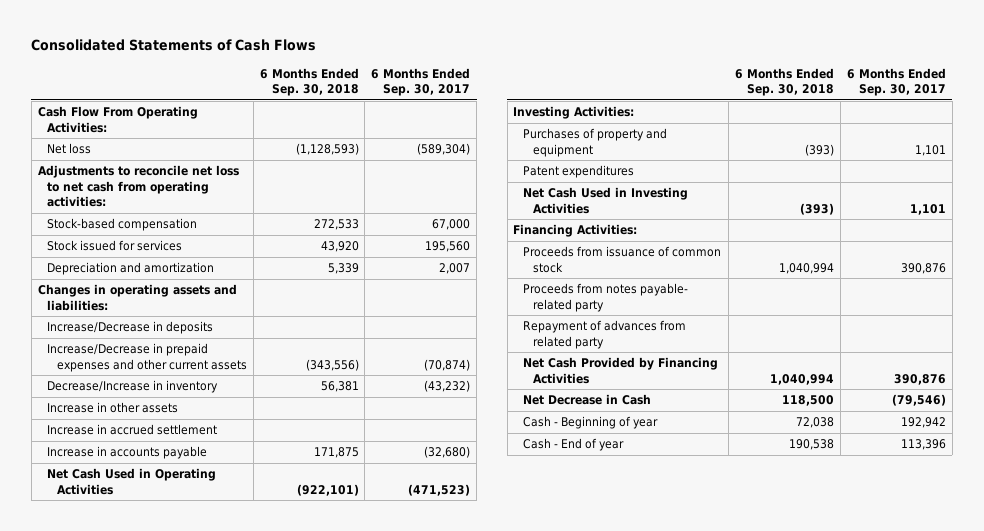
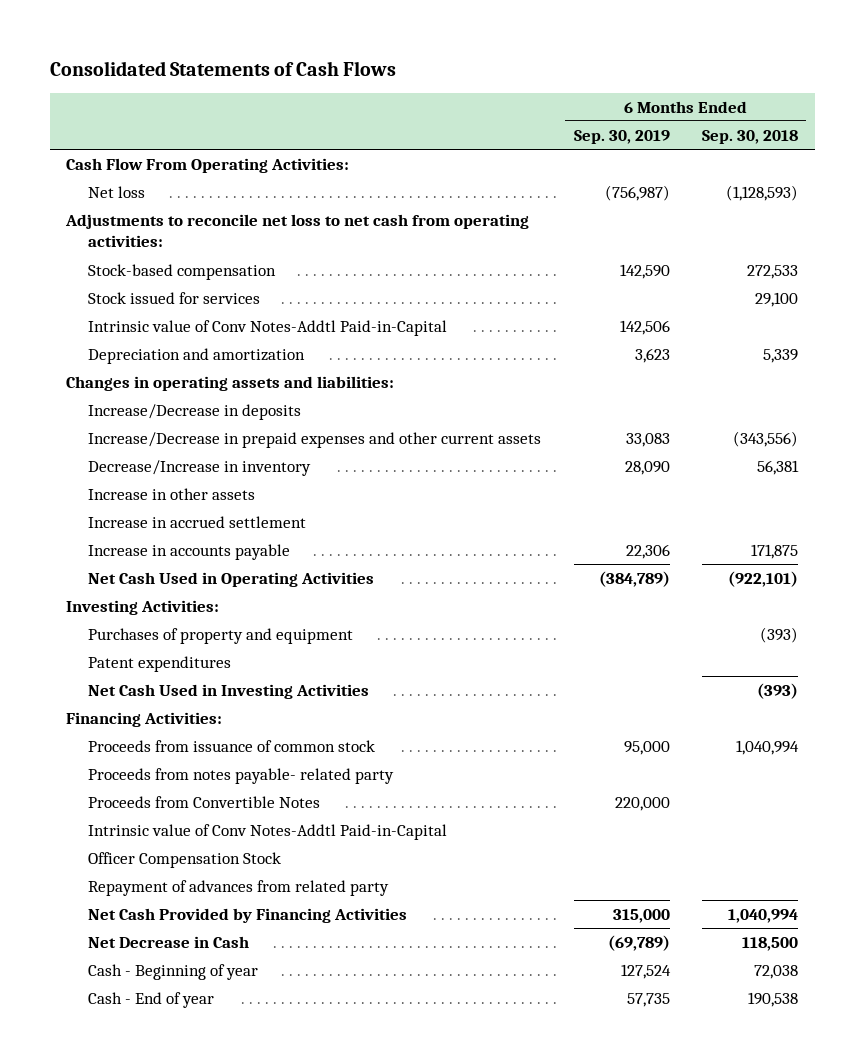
[371,67,471,97] 6 Months Ended Sep. 30, 2017 -> none
none -> [573,129,670,144] Sep. 30, 2019
[320,241,359,253] 43,920 -> [755,291,799,307] 29,100
none -> [87,319,447,336] Intrinsic value of Conv Notes-Addtl Paid-in-Capital
none -> [87,795,320,808] Proceeds from Convertible Notes
none -> [87,823,447,840] Intrinsic value of Conv Notes-Addtl Paid-in-Capital
none -> [87,851,281,868] Officer Compensation Stock

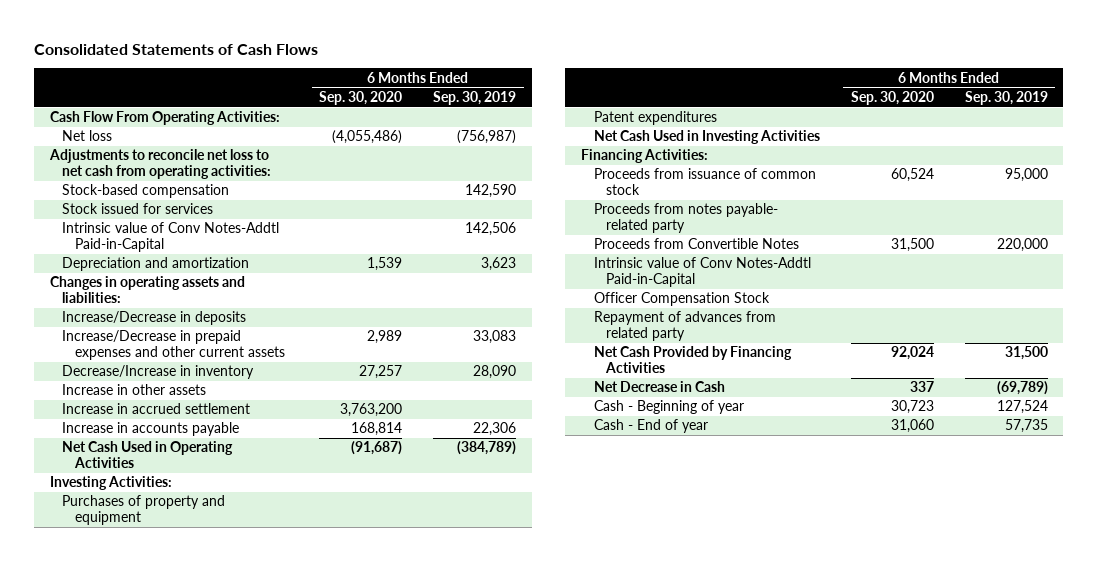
[702,129,799,144] Sep. 30, 2018 -> none
none -> [319,90,403,105] Sep. 30, 2020
[612,908,670,923] 315,000 -> [1004,346,1048,361] 31,500

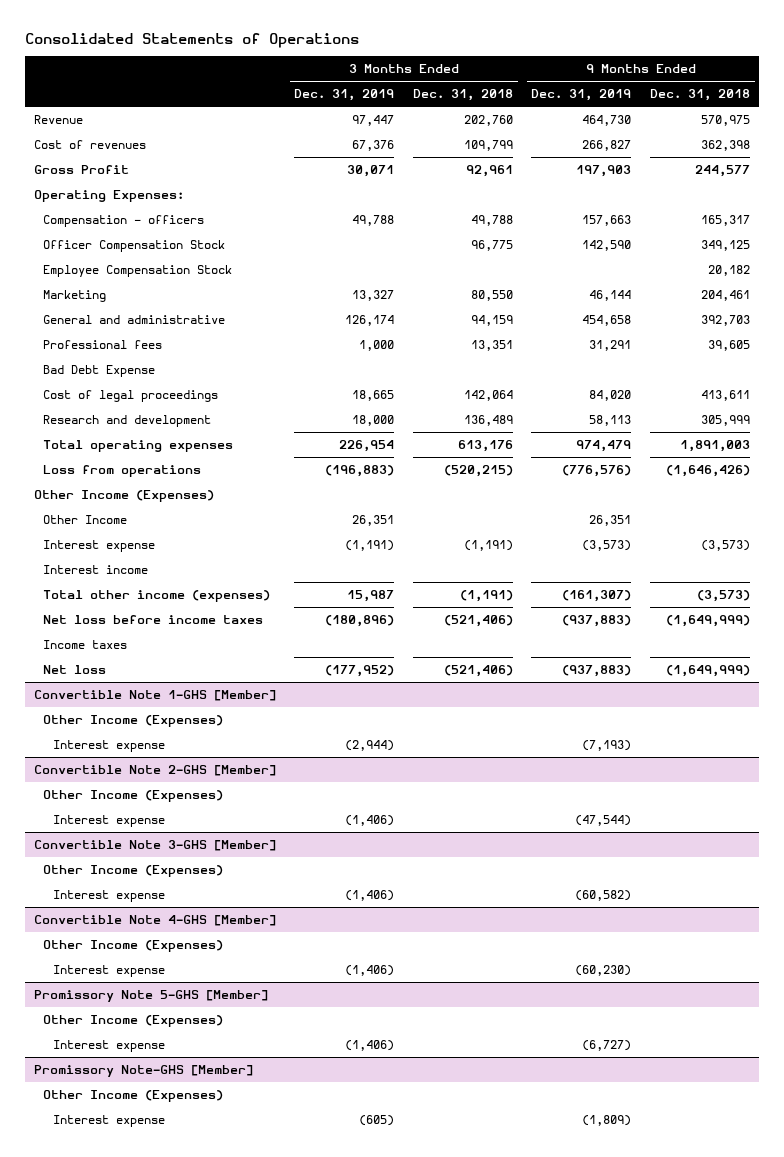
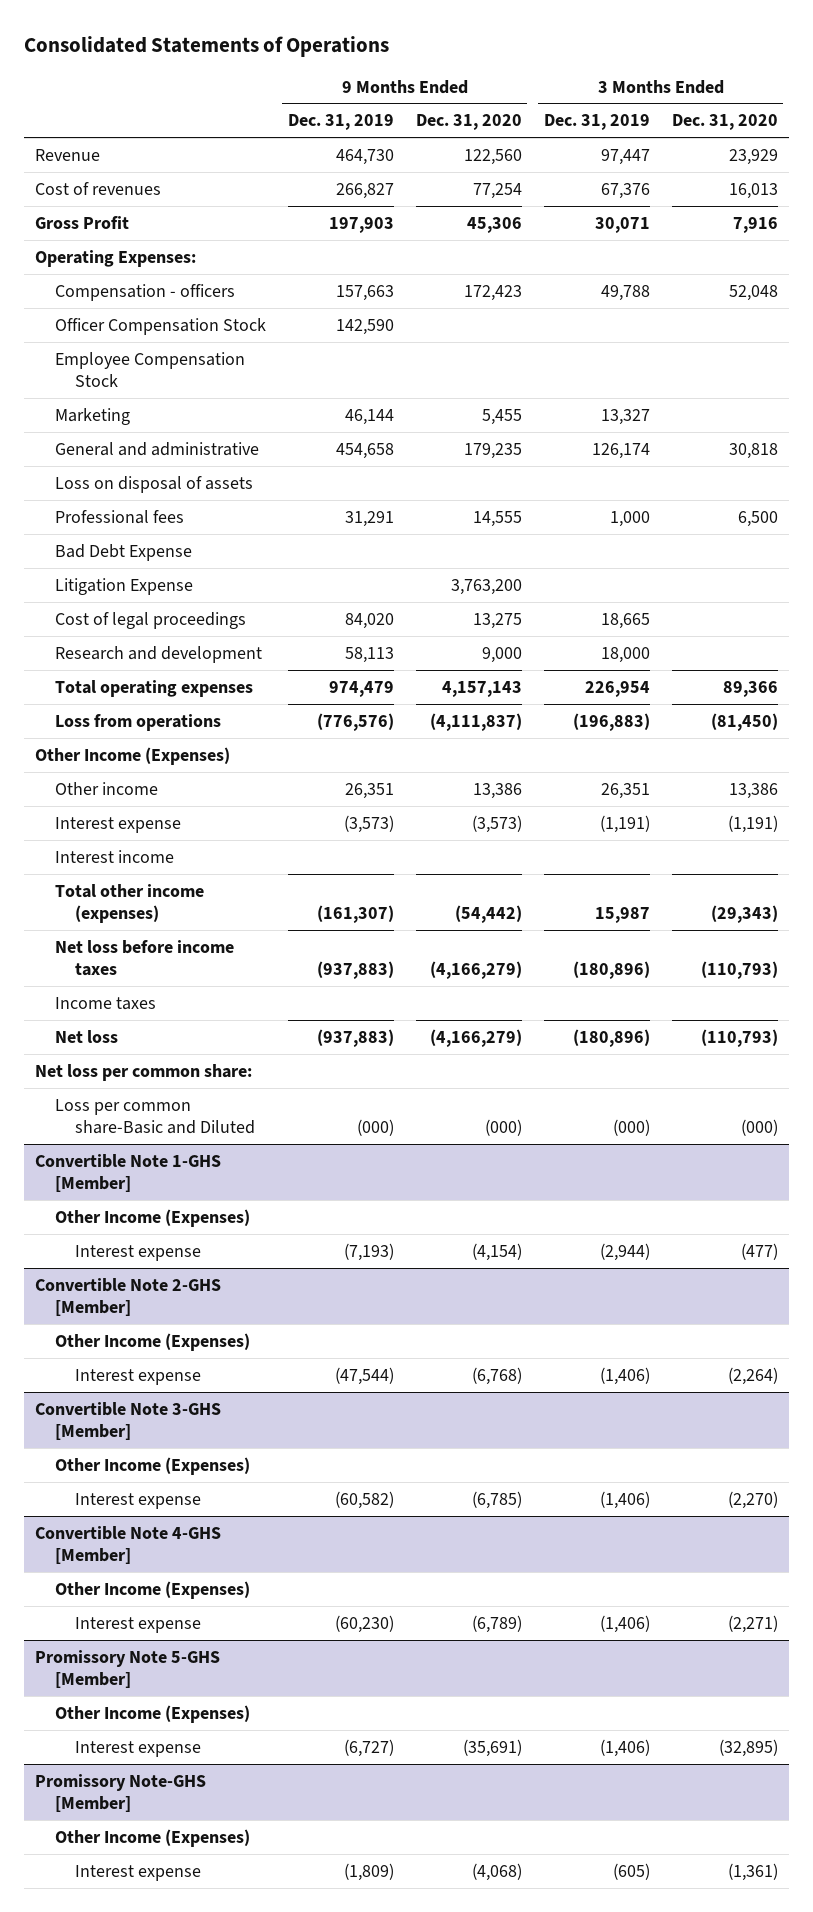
[412,89,513,102] Dec. 31, 2018 -> none
[649,89,750,102] Dec. 31, 2018 -> none
none -> [415,114,522,131] Dec. 31, 2020
none -> [671,114,778,131] Dec. 31, 2020
none -> [54,475,253,493] Loss on disposal of assets
none -> [54,577,193,595] Litigation Expense
[43,515,128,525] Other Income -> [54,781,158,795] Other income
[325,665,395,678] (177,952) -> [572,1028,650,1047] (180,896)
none -> [34,1063,252,1081] Net loss per common share:
none -> [54,1098,255,1135] Loss per common share-Basic and Diluted

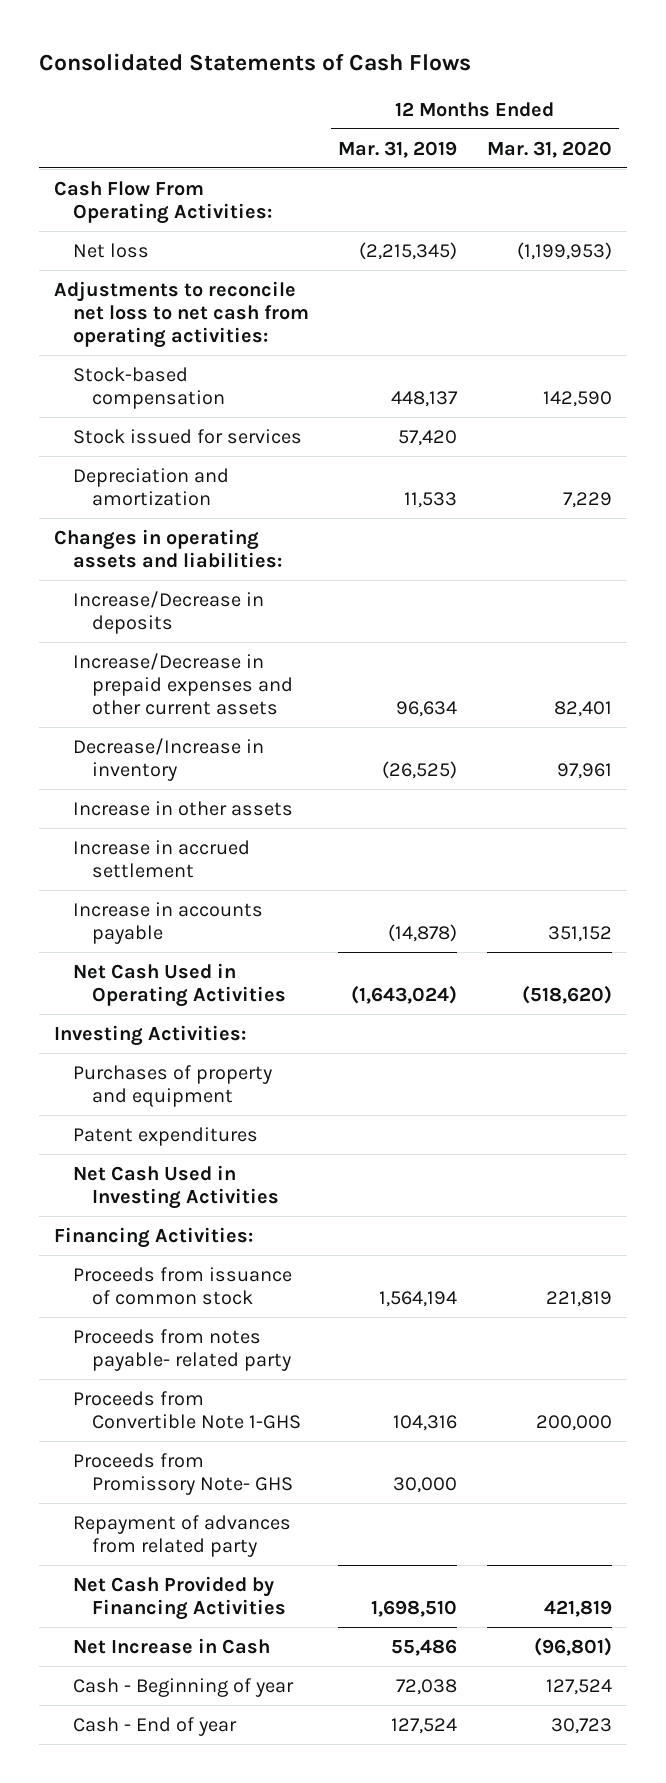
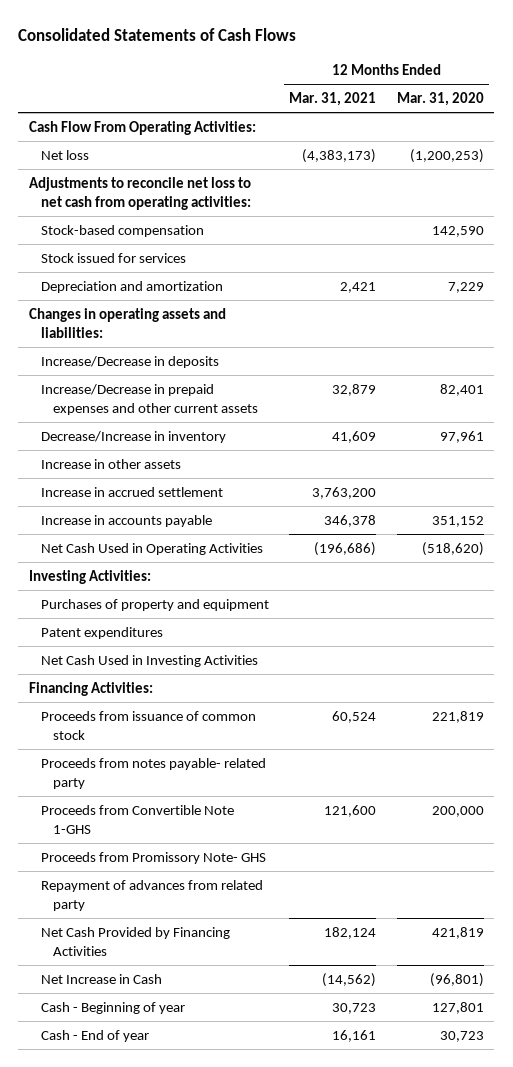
[338,140,458,158] Mar. 31, 2019 -> none
none -> [289,92,377,107] Mar. 31, 2021
[516,241,612,260] (1,199,953) -> [410,148,485,163] (1,200,253)
[545,1678,612,1695] 127,524 -> [432,1001,485,1014] 127,801

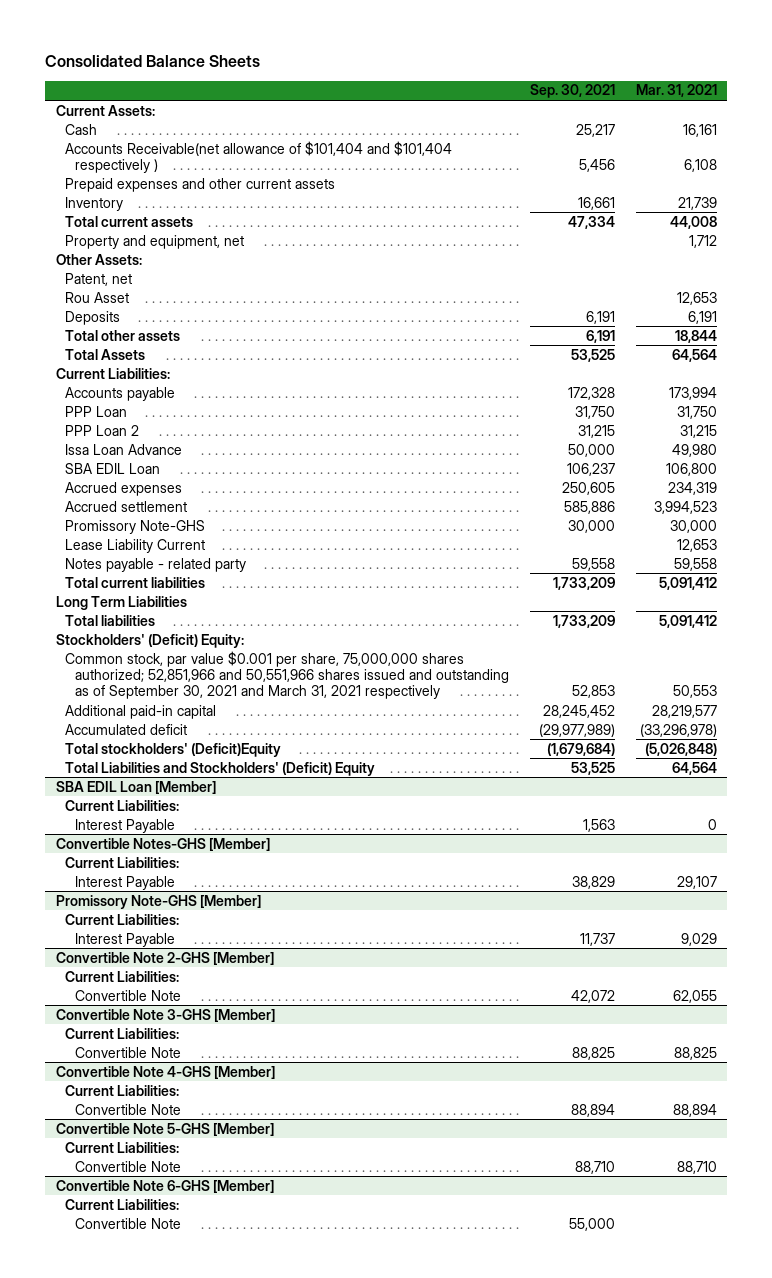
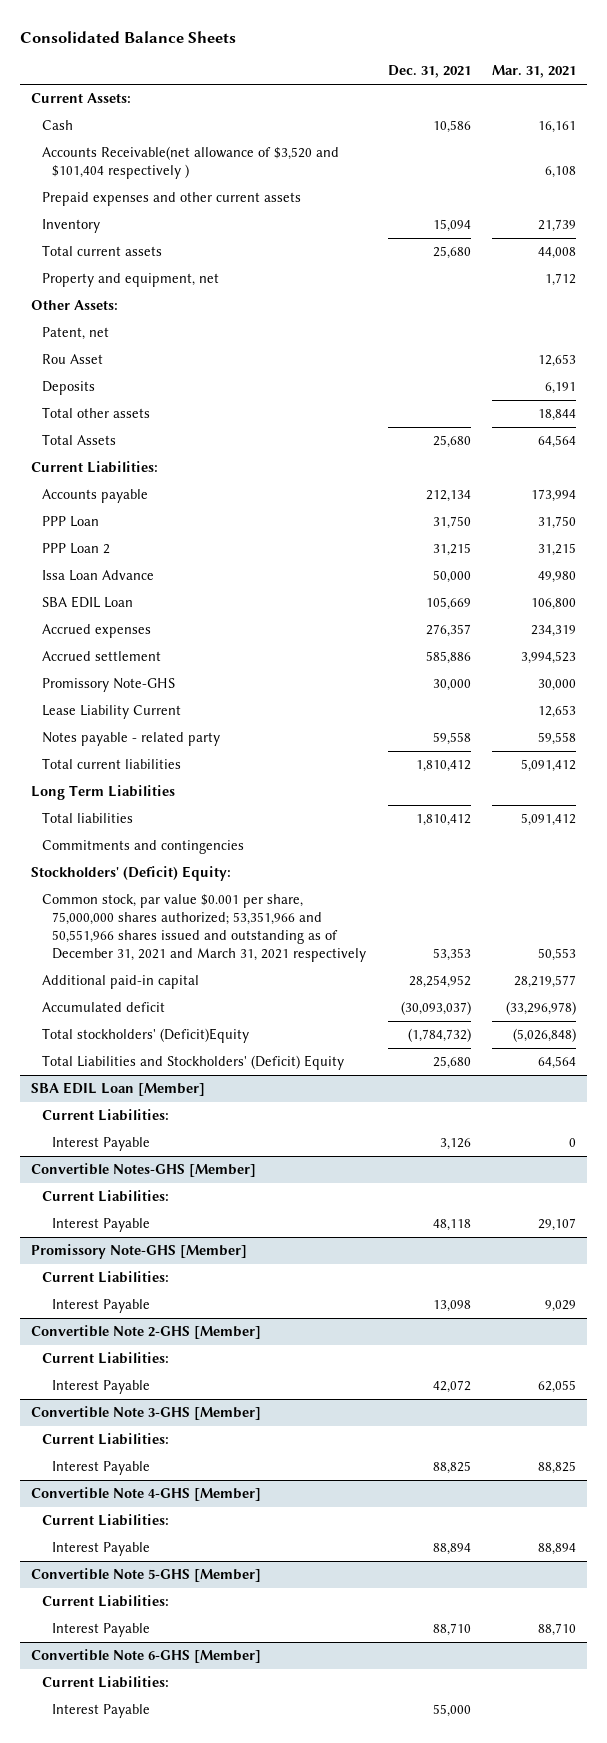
[529,84,615,99] Sep. 30, 2021 -> none
none -> [387,65,471,79] Dec. 31, 2021
[65,140,453,173] Accounts Receivable(net allowance of $101,404 and $101,404 respectively ) -> [41,146,339,180] Accounts Receivable(net allowance of $3,520 and $101,404 respectively )
none -> [41,840,244,855] Commitments and contingencies
[65,650,510,699] Common stock, par value $0.001 per share, 75,000,000 shares authorized; 52,851,966 and 50,551,966 shares issued and outstanding as of September 30, 2021 and March 31, 2021 respectively -> [41,894,367,963] Common stock, par value $0.001 per share, 75,000,000 shares authorized; 53,351,966 and 50,551,966 shares issued and outstanding as of December 31, 2021 and March 31, 2021 respectively
[75,989,182,1001] Convertible Note -> [52,1380,151,1395] Interest Payable
[75,1046,182,1058] Convertible Note -> [52,1461,151,1476] Interest Payable
[75,1103,182,1115] Convertible Note -> [52,1542,151,1557] Interest Payable
[75,1160,182,1172] Convertible Note -> [52,1623,151,1638] Interest Payable
[75,1217,182,1229] Convertible Note -> none
none -> [52,1704,151,1719] Interest Payable

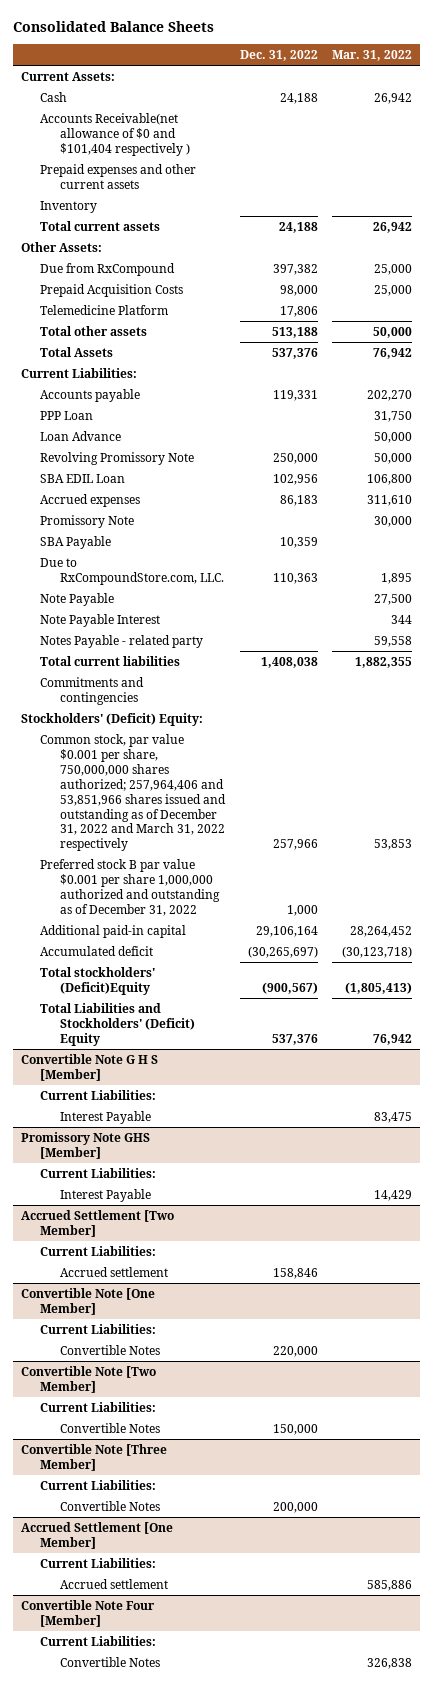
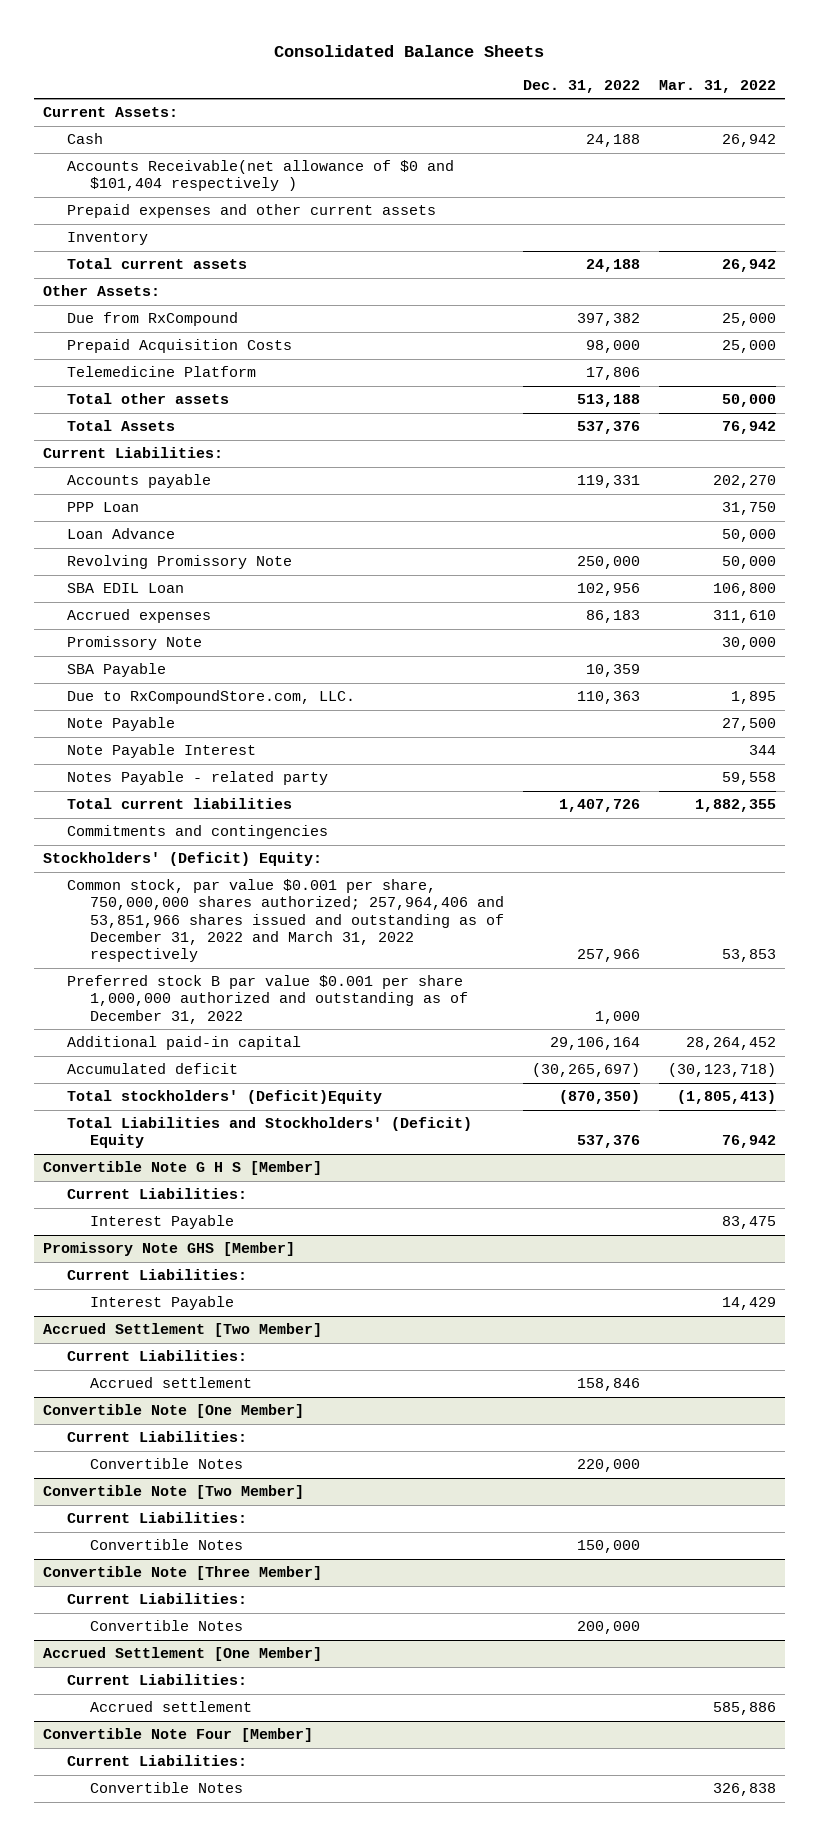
[260,656,318,668] 1,408,038 -> [558,799,640,813] 1,407,726
[261,981,318,994] (900,567) -> [558,1090,640,1105] (870,350)

